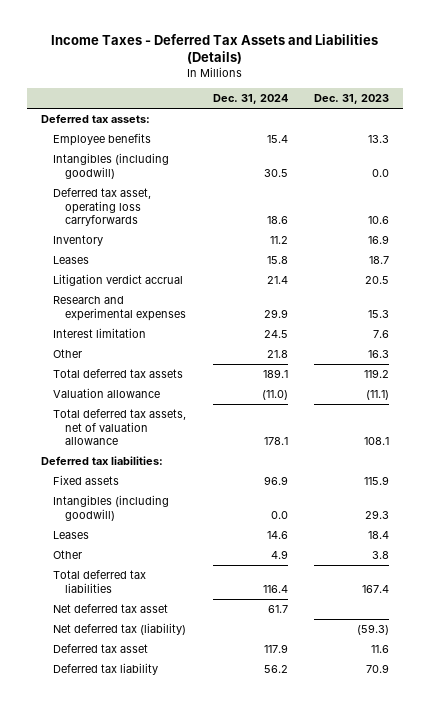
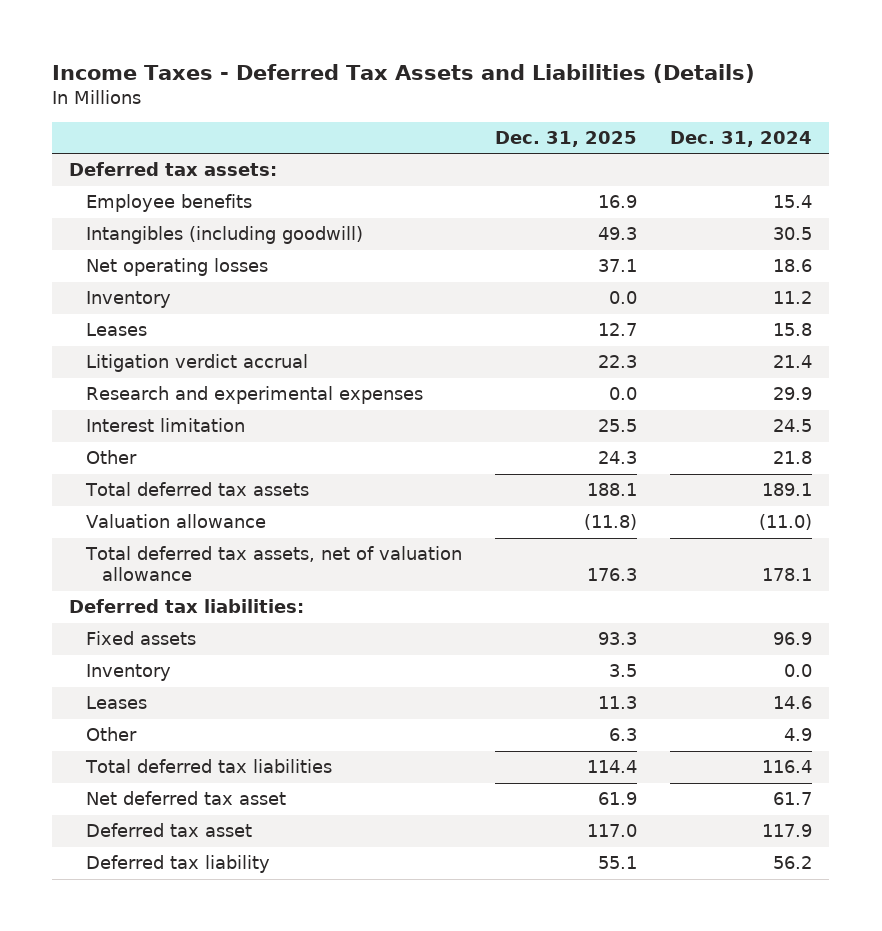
[314,94,390,105] Dec. 31, 2023 -> none
none -> [495,130,638,147] Dec. 31, 2025
[52,188,151,227] Deferred tax asset, operating loss carryforwards -> [85,258,268,277] Net operating losses
[52,495,169,521] Intangibles (including goodwill) -> none
none -> [85,664,171,682] Inventory
[52,623,186,636] Net deferred tax (liability) -> none

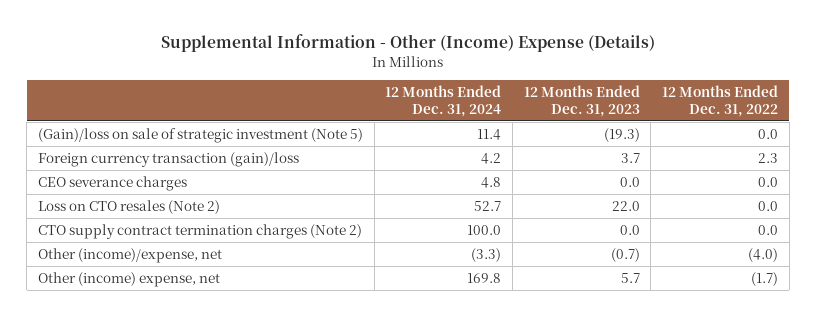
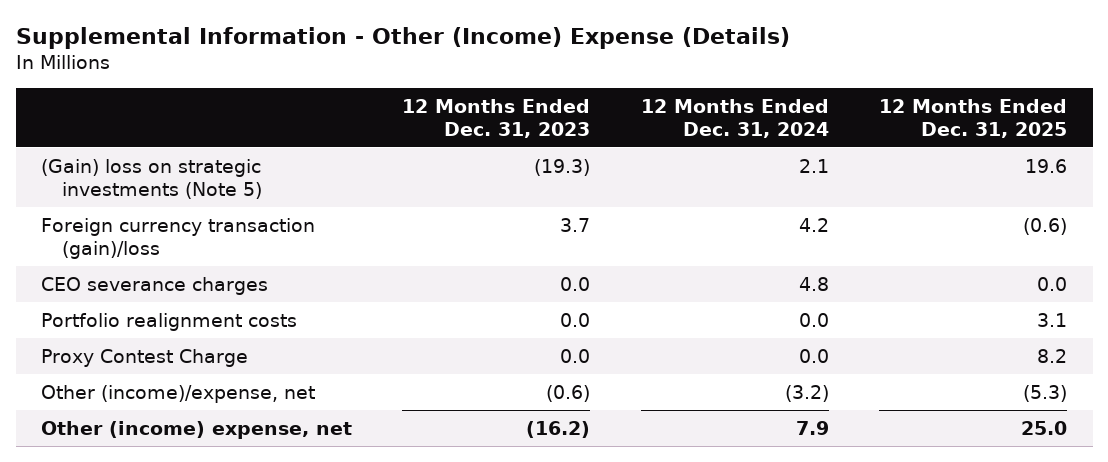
[662,85,779,117] 12 Months Ended Dec. 31, 2022 -> none
none -> [879,98,1068,138] 12 Months Ended Dec. 31, 2025
[38,127,364,143] (Gain)/loss on sale of strategic investment (Note 5) -> [40,158,263,199] (Gain) loss on strategic investments (Note 5)
[477,128,502,140] 11.4 -> [798,158,829,173] 2.1
[38,199,221,214] Loss on CTO resales (Note 2) -> none
[38,223,363,239] CTO supply contract termination charges (Note 2) -> none
none -> [40,312,297,331] Portfolio realignment costs
none -> [40,348,248,367] Proxy Contest Charge
[471,247,502,262] (3.3) -> [784,384,829,402] (3.2)
[610,247,640,262] (0.7) -> [546,384,591,402] (0.6)
[467,272,502,283] 169.8 -> [795,420,829,435] 7.9
[620,272,640,283] 5.7 -> [526,420,591,438] (16.2)

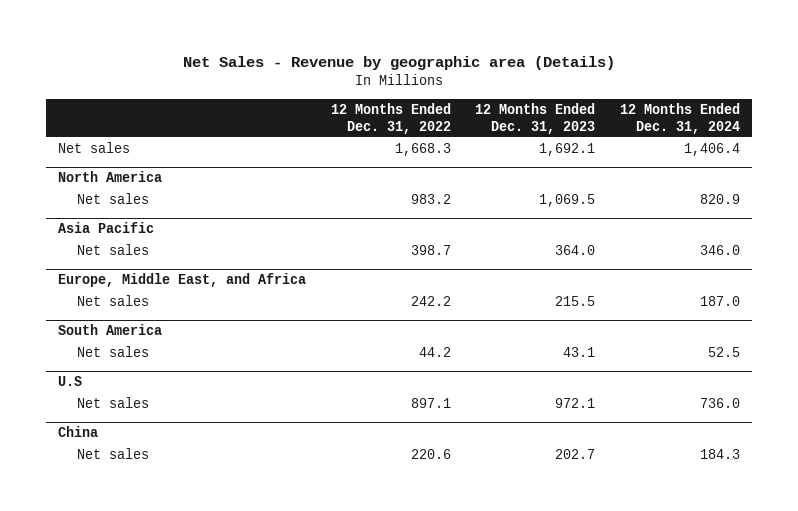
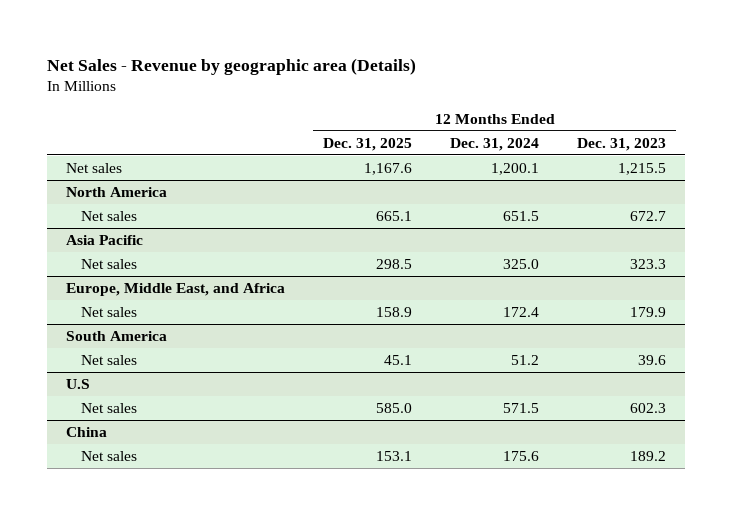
[330,102,451,134] 12 Months Ended Dec. 31, 2022 -> none
none -> [322,137,412,151] Dec. 31, 2025
[539,143,596,157] 1,692.1 -> [618,163,667,176] 1,215.5
[683,143,740,157] 1,406.4 -> [491,163,540,176] 1,200.1
[539,194,596,208] 1,069.5 -> [630,211,667,222] 672.7
[699,194,740,205] 820.9 -> [503,211,540,222] 651.5
[555,245,596,256] 364.0 -> [630,259,667,270] 323.3
[699,245,740,256] 346.0 -> [503,259,540,270] 325.0
[555,296,596,307] 215.5 -> [630,307,667,318] 179.9
[699,296,740,307] 187.0 -> [503,307,540,318] 172.4
[563,347,596,358] 43.1 -> [638,355,667,366] 39.6
[707,347,740,358] 52.5 -> [511,355,540,366] 51.2
[555,398,596,409] 972.1 -> [630,403,667,414] 602.3
[699,398,740,409] 736.0 -> [503,403,540,414] 571.5
[555,449,596,460] 202.7 -> [630,451,667,462] 189.2
[699,449,740,460] 184.3 -> [503,451,540,462] 175.6

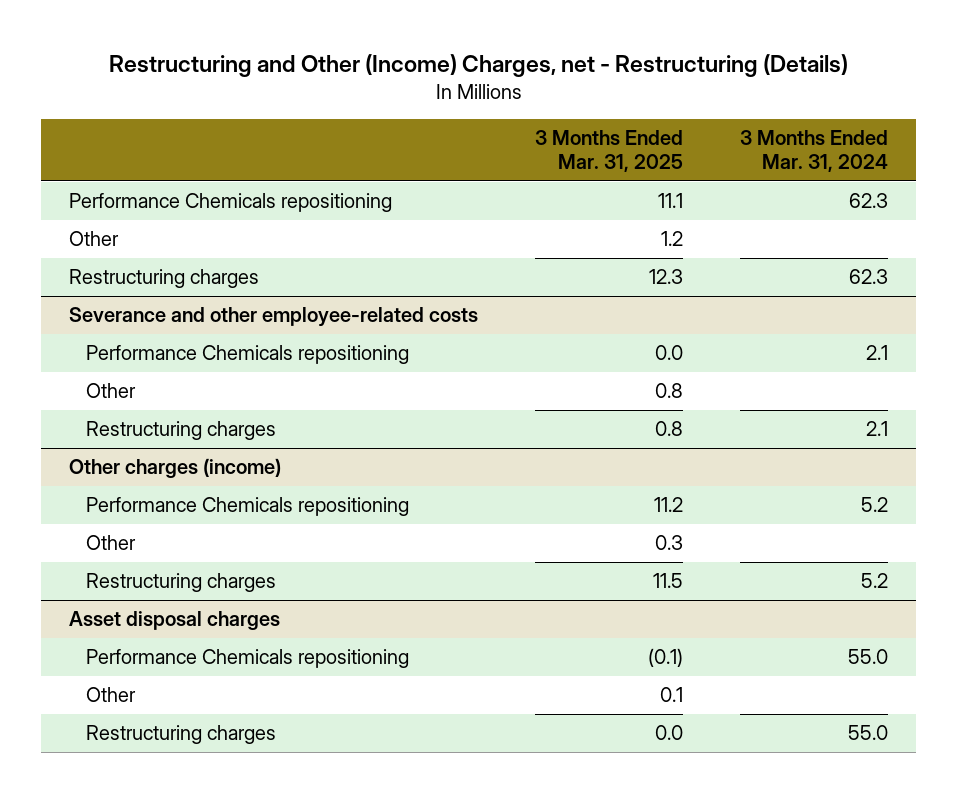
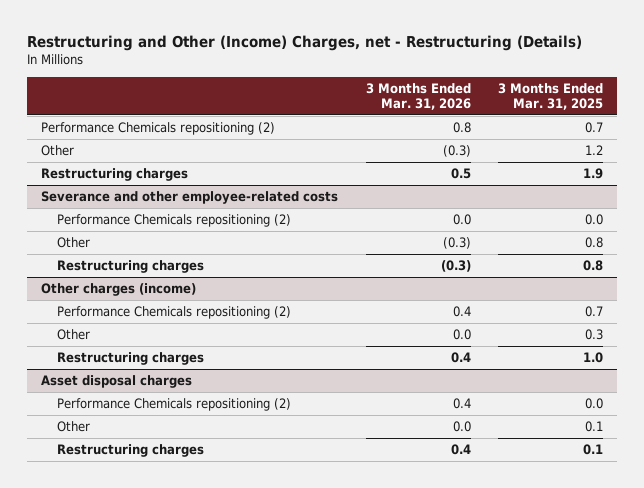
[739,130,888,173] 3 Months Ended Mar. 31, 2024 -> none
none -> [365,82,471,111] 3 Months Ended Mar. 31, 2026
[69,193,393,213] Performance Chemicals repositioning -> [41,122,276,136] Performance Chemicals repositioning (2)
[658,193,684,209] 11.1 -> [585,122,604,134] 0.7
[649,269,684,285] 12.3 -> [583,168,604,180] 1.9
[85,345,409,365] Performance Chemicals repositioning -> [57,214,292,228] Performance Chemicals repositioning (2)
[85,497,409,517] Performance Chemicals repositioning -> [57,306,292,320] Performance Chemicals repositioning (2)
[654,497,684,513] 11.2 -> [585,306,604,318] 0.7
[653,573,684,589] 11.5 -> [583,352,604,364] 1.0
[85,649,409,669] Performance Chemicals repositioning -> [57,398,292,412] Performance Chemicals repositioning (2)
[648,648,684,668] (0.1) -> [585,398,604,410] 0.0
[655,725,684,741] 0.0 -> [583,444,604,456] 0.1

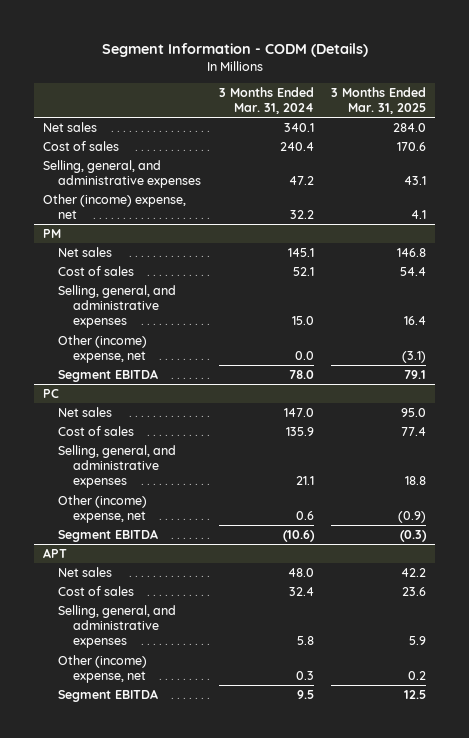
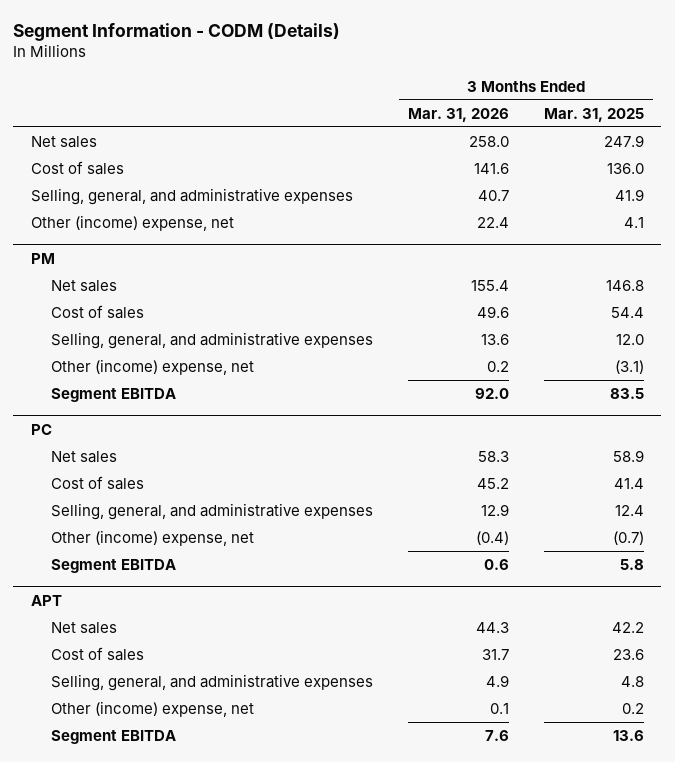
[218,86,314,115] 3 Months Ended Mar. 31, 2024 -> none
none -> [407,107,509,122] Mar. 31, 2026
[393,122,427,132] 284.0 -> [603,135,644,148] 247.9
[397,141,427,151] 170.6 -> [606,163,644,175] 136.0
[404,176,427,186] 43.1 -> [614,189,644,202] 41.9
[404,316,427,326] 16.4 -> [615,334,644,346] 12.0
[404,369,427,379] 79.1 -> [609,388,644,400] 83.5
[401,407,427,417] 95.0 -> [612,450,644,463] 58.9
[401,426,427,436] 77.4 -> [613,478,644,490] 41.4
[405,476,427,486] 18.8 -> [614,505,644,517] 12.4
[398,511,427,524] (0.9) -> [612,531,644,546] (0.7)
[400,529,428,542] (0.3) -> [619,559,644,571] 5.8
[409,636,427,646] 5.9 -> [620,676,644,688] 4.8
[404,689,427,699] 12.5 -> [612,730,644,742] 13.6

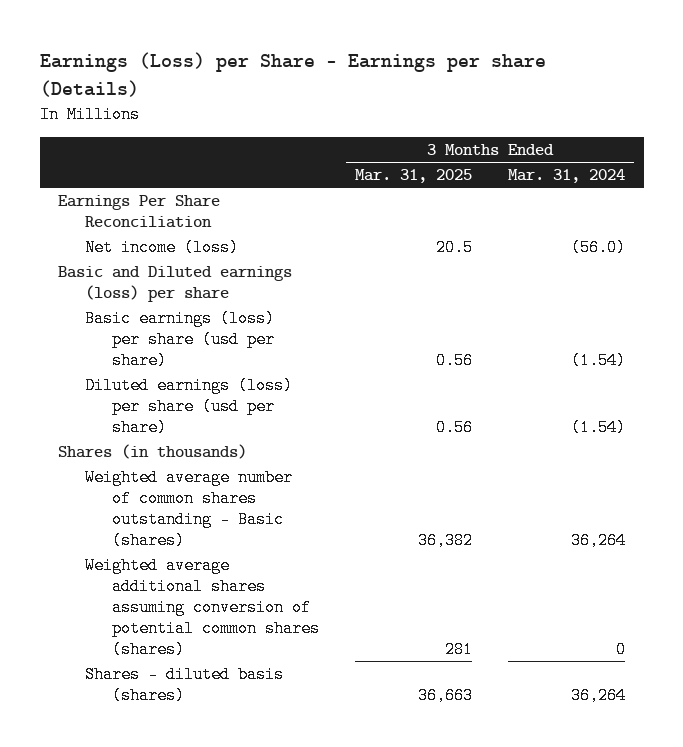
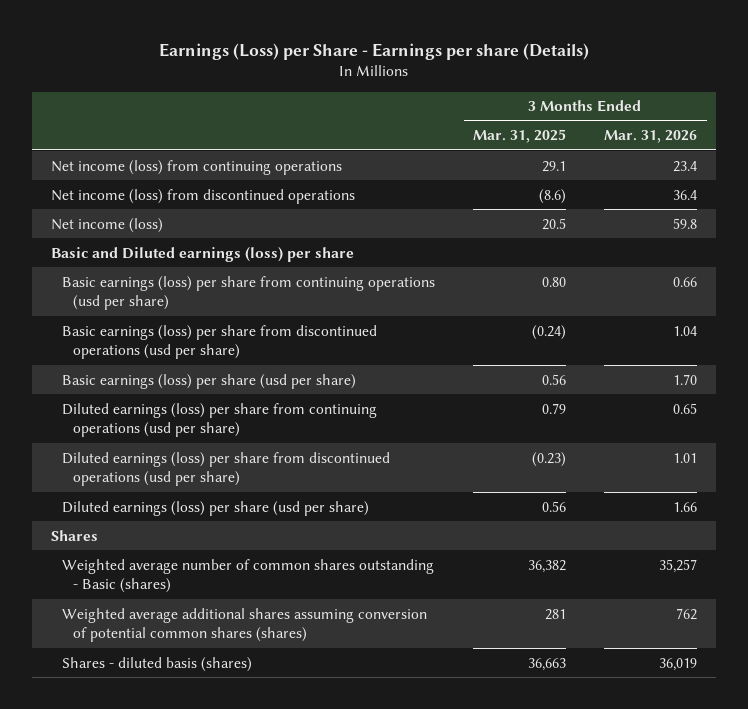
[508,169,626,184] Mar. 31, 2024 -> none
none -> [604,130,698,144] Mar. 31, 2026
[57,195,220,229] Earnings Per Share Reconciliation -> none
none -> [50,159,342,175] Net income (loss) from continuing operations
none -> [50,188,355,204] Net income (loss) from discontinued operations
none -> [62,275,436,311] Basic earnings (loss) per share from continuing operations (usd per share)
none -> [62,324,378,360] Basic earnings (loss) per share from discontinued operations (usd per share)
none -> [62,402,378,438] Diluted earnings (loss) per share from continuing operations (usd per share)
none -> [62,451,391,487] Diluted earnings (loss) per share from discontinued operations (usd per share)
[57,444,247,460] Shares (in thousands) -> [50,529,98,541] Shares

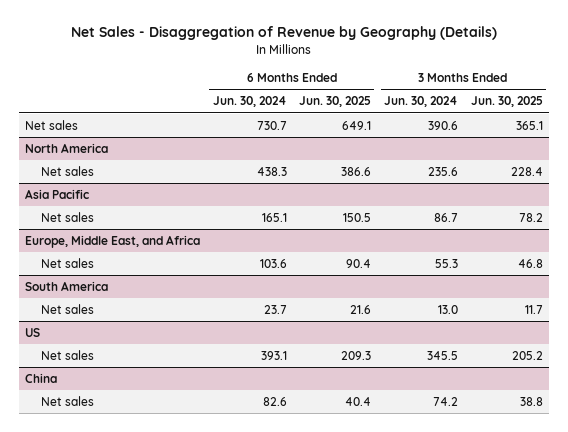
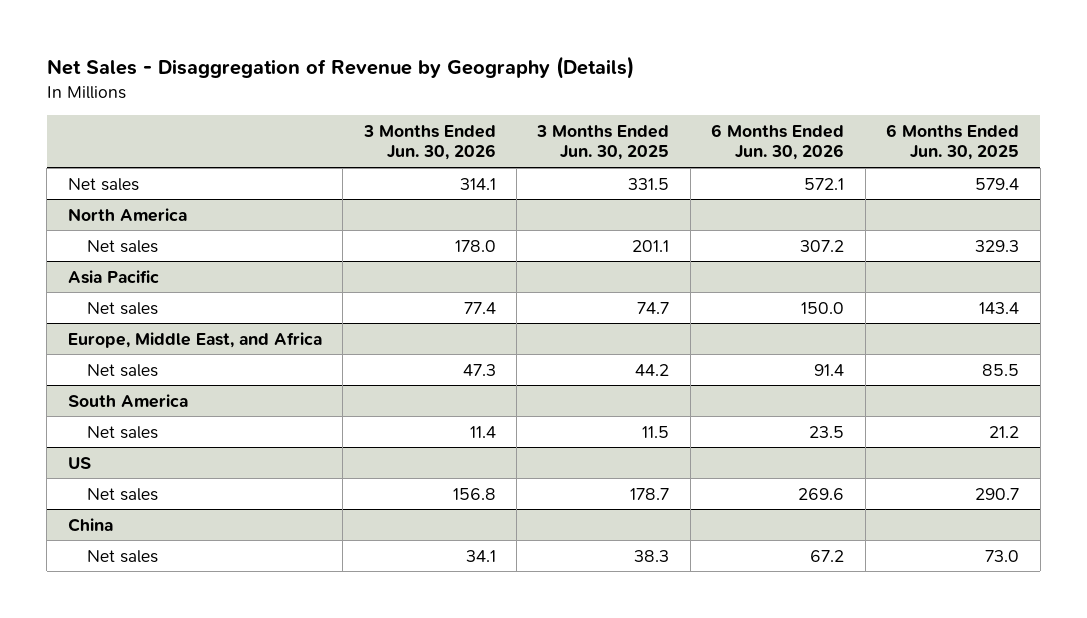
[212,96,287,108] Jun. 30, 2024 -> none
[384,96,459,108] Jun. 30, 2024 -> none
none -> [362,125,496,161] 3 Months Ended Jun. 30, 2026
none -> [711,124,845,161] 6 Months Ended Jun. 30, 2026
[342,121,372,131] 649.1 -> [975,177,1020,190] 579.4
[515,121,543,131] 365.1 -> [628,177,670,190] 331.5
[341,167,372,177] 386.6 -> [975,239,1020,252] 329.3
[510,167,543,177] 228.4 -> [632,239,670,252] 201.1
[343,213,372,223] 150.5 -> [979,301,1020,314] 143.4
[518,213,543,223] 78.2 -> [637,301,670,314] 74.7
[346,259,372,269] 90.4 -> [982,363,1020,376] 85.5
[517,259,543,269] 46.8 -> [635,363,670,376] 44.2
[350,305,372,315] 21.6 -> [989,425,1020,438] 21.2
[524,305,543,315] 11.7 -> [642,425,670,438] 11.5
[341,351,372,361] 209.3 -> [975,487,1020,500] 290.7
[511,351,543,361] 205.2 -> [630,487,670,500] 178.7
[345,397,372,407] 40.4 -> [985,549,1020,562] 73.0
[519,397,543,407] 38.8 -> [634,549,670,562] 38.3

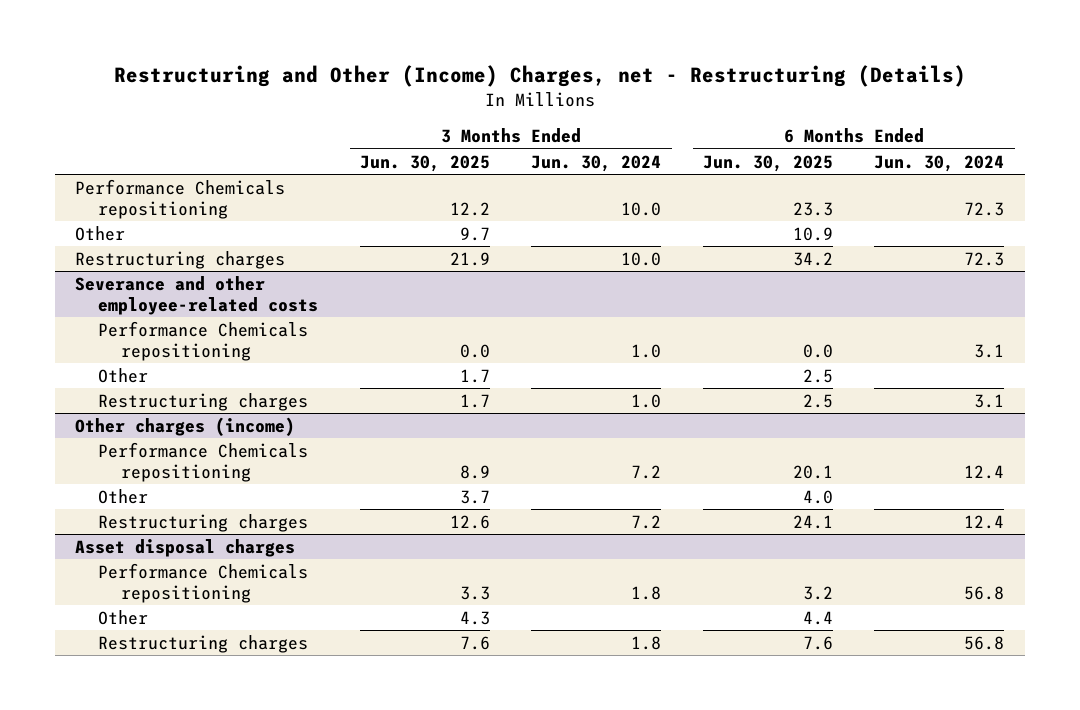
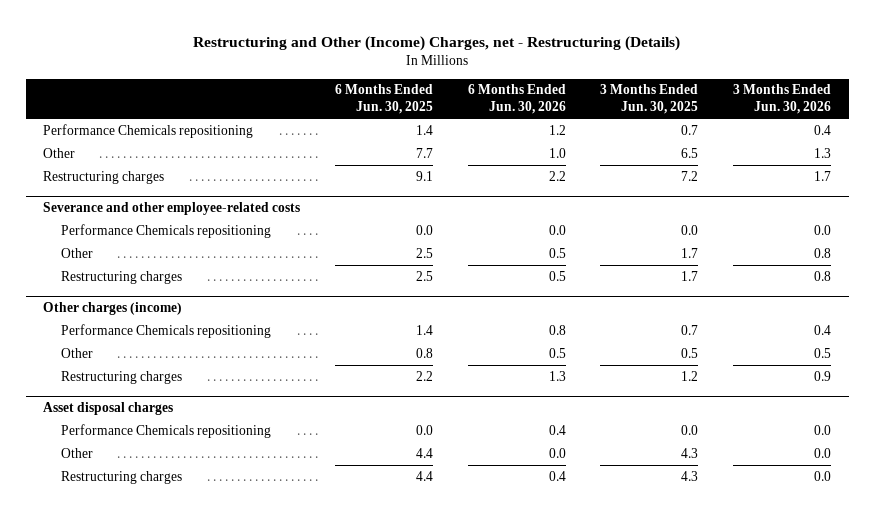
[531,154,662,172] Jun. 30, 2024 -> none
[874,154,1005,172] Jun. 30, 2024 -> none
none -> [467,84,566,115] 6 Months Ended Jun. 30, 2026
none -> [733,84,832,115] 3 Months Ended Jun. 30, 2026
[449,201,490,216] 12.2 -> [681,124,699,135] 0.7
[792,201,833,216] 23.3 -> [416,124,434,135] 1.4
[459,226,490,241] 9.7 -> [681,147,699,158] 6.5
[792,226,833,241] 10.9 -> [416,147,434,158] 7.7
[449,251,490,266] 21.9 -> [681,170,699,181] 7.2
[792,251,833,266] 34.2 -> [416,170,434,181] 9.1
[459,464,490,479] 8.9 -> [681,324,699,335] 0.7
[792,464,833,479] 20.1 -> [416,324,434,335] 1.4
[459,489,490,504] 3.7 -> [681,347,699,358] 0.5
[802,489,833,504] 4.0 -> [416,347,434,358] 0.8
[449,514,490,529] 12.6 -> [681,370,699,381] 1.2
[792,514,833,529] 24.1 -> [416,370,434,381] 2.2
[459,585,490,600] 3.3 -> [681,424,699,435] 0.0
[802,585,833,600] 3.2 -> [416,424,434,435] 0.0
[459,635,490,650] 7.6 -> [681,470,699,481] 4.3
[802,635,833,650] 7.6 -> [416,470,434,481] 4.4

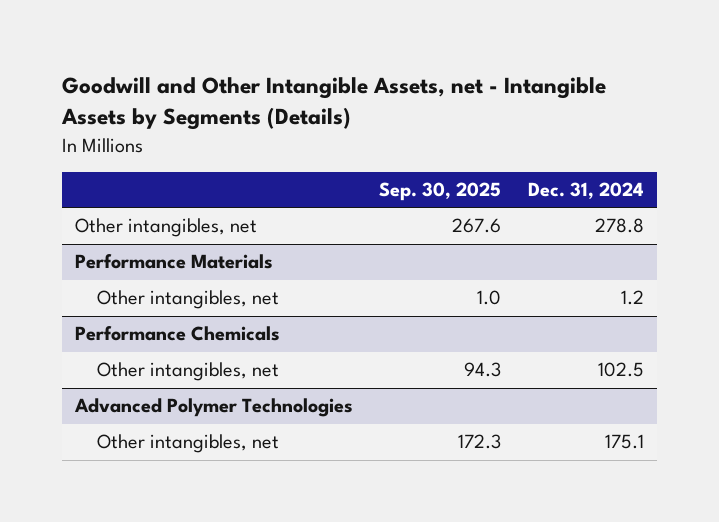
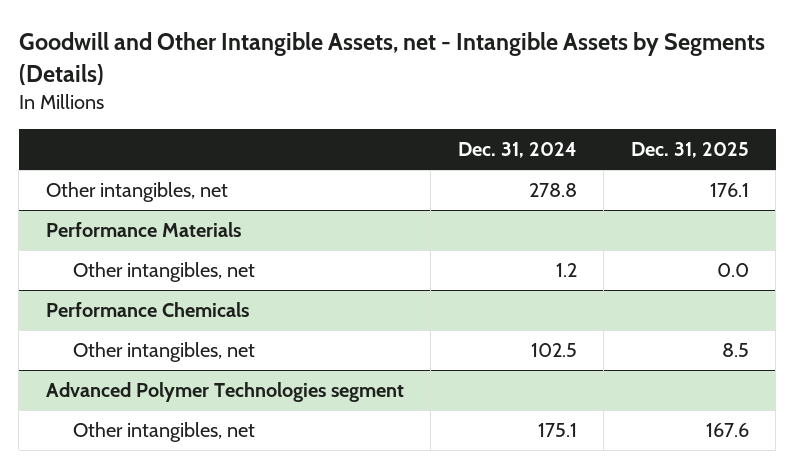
[379,182,502,202] Sep. 30, 2025 -> none
none -> [630,142,749,159] Dec. 31, 2025
[74,398,354,418] Advanced Polymer Technologies -> [45,382,404,403] Advanced Polymer Technologies segment

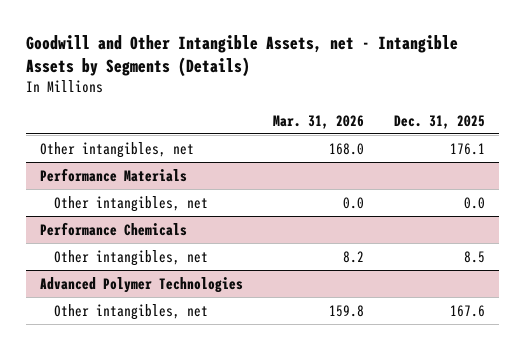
[457,142,577,159] Dec. 31, 2024 -> none
none -> [273,114,365,129] Mar. 31, 2026
[45,382,404,403] Advanced Polymer Technologies segment -> [40,276,244,293] Advanced Polymer Technologies

